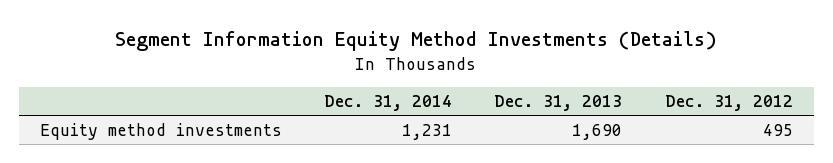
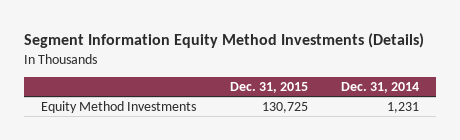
[494,95,623,112] Dec. 31, 2013 -> none
[664,95,793,112] Dec. 31, 2012 -> none
none -> [229,82,308,94] Dec. 31, 2015
[40,122,283,140] Equity method investments -> [41,100,197,113] Equity Method Investments

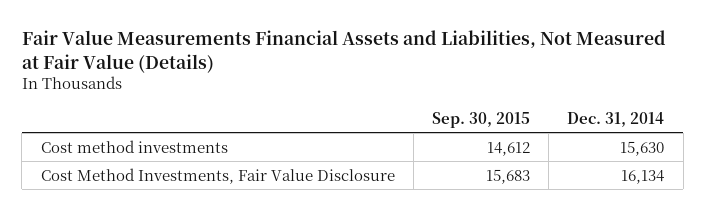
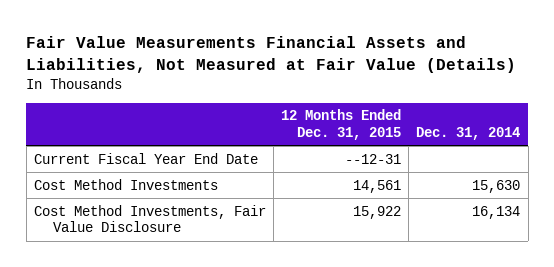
[432,111,531,128] Sep. 30, 2015 -> none
none -> [281,109,402,140] 12 Months Ended Dec. 31, 2015
none -> [33,152,258,164] Current Fiscal Year End Date
[40,139,228,153] Cost method investments -> [33,178,218,190] Cost Method Investments

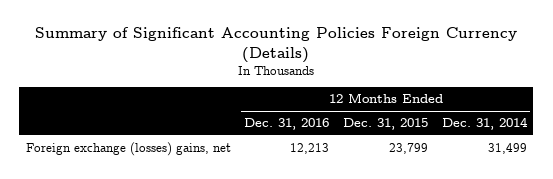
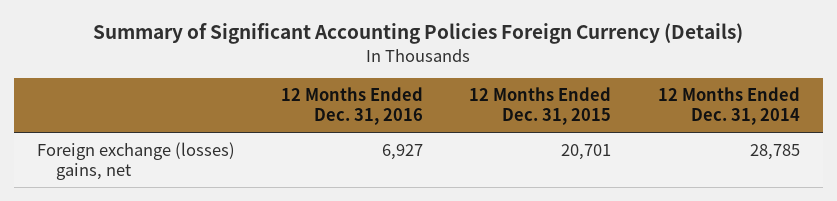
[290,143,330,155] 12,213 -> [382,143,424,160] 6,927
[389,143,429,155] 23,799 -> [561,143,612,160] 20,701
[487,143,527,155] 31,499 -> [749,143,800,160] 28,785

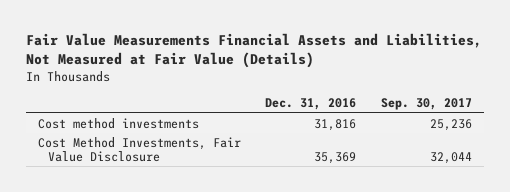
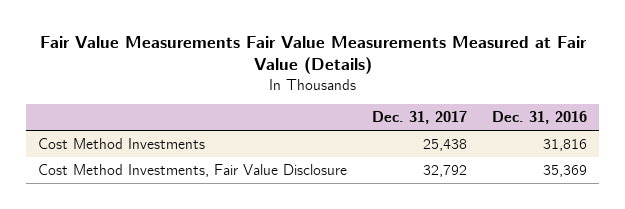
[26,33,483,69] Fair Value Measurements Financial Assets and Liabilities, Not Measured at Fair Value (Details) -> [39,36,587,75] Fair Value Measurements Fair Value Measurements Measured at Fair Value (Details)
[380,98,472,111] Sep. 30, 2017 -> none
none -> [372,110,468,124] Dec. 31, 2017
[38,117,200,129] Cost method investments -> [38,137,206,149] Cost Method Investments

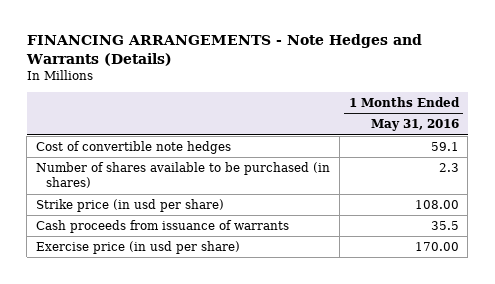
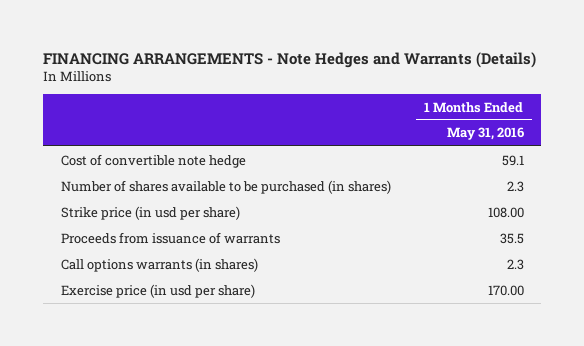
[36,141,232,155] Cost of convertible note hedges -> [60,153,246,168] Cost of convertible note hedge
[36,220,290,234] Cash proceeds from issuance of warrants -> [60,231,280,244] Proceeds from issuance of warrants
none -> [60,257,258,272] Call options warrants (in shares)

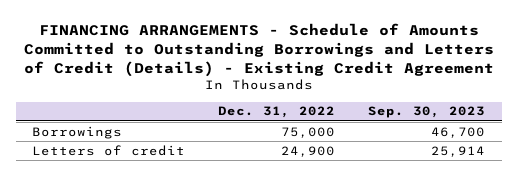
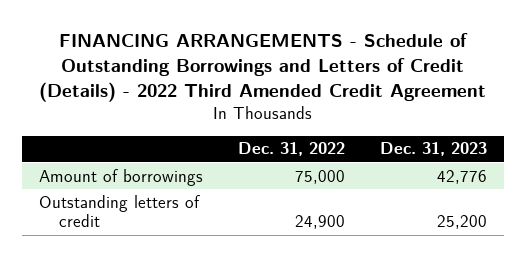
[23,22,494,77] FINANCING ARRANGEMENTS - Schedule of Amounts Committed to Outstanding Borrowings and Letters of Credit (Details) - Existing Credit Agreement -> [38,32,486,103] FINANCING ARRANGEMENTS - Schedule of Outstanding Borrowings and Letters of Credit (Details) - 2022 Third Amended Credit Agreement
[368,106,486,119] Sep. 30, 2023 -> none
none -> [379,142,487,157] Dec. 31, 2023
[32,125,123,139] Borrowings -> [38,168,203,186] Amount of borrowings
[32,144,186,156] Letters of credit -> [38,194,200,228] Outstanding letters of credit

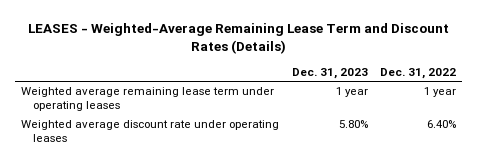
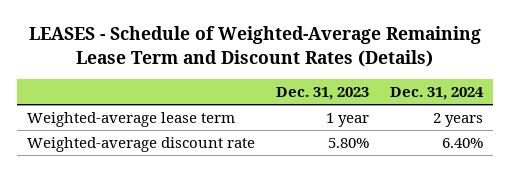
[27,23,449,55] LEASES - Weighted-Average Remaining Lease Term and Discount Rates (Details) -> [28,26,481,67] LEASES - Schedule of Weighted-Average Remaining Lease Term and Discount Rates (Details)
[379,68,456,80] Dec. 31, 2022 -> none
none -> [389,87,484,101] Dec. 31, 2024
[21,87,275,112] Weighted average remaining lease term under operating leases -> [27,112,236,128] Weighted-average lease term
[21,120,280,143] Weighted average discount rate under operating leases -> [27,137,256,153] Weighted-average discount rate

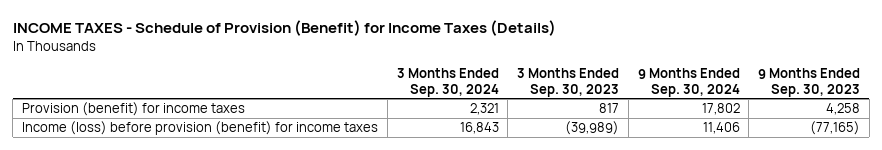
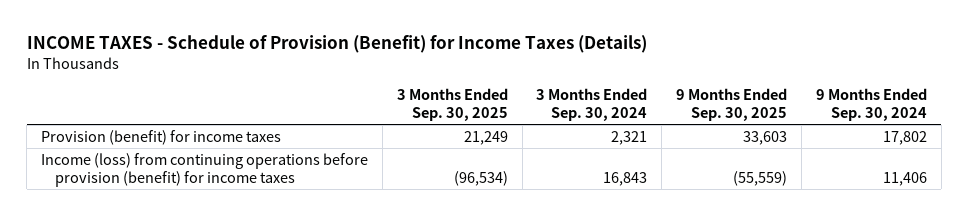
[517,68,620,97] 3 Months Ended Sep. 30, 2023 -> none
[758,68,861,97] 9 Months Ended Sep. 30, 2023 -> none
none -> [396,88,508,122] 3 Months Ended Sep. 30, 2025
none -> [676,88,788,122] 9 Months Ended Sep. 30, 2025
[22,121,379,136] Income (loss) before provision (benefit) for income taxes -> [41,152,369,187] Income (loss) from continuing operations before provision (benefit) for income taxes

